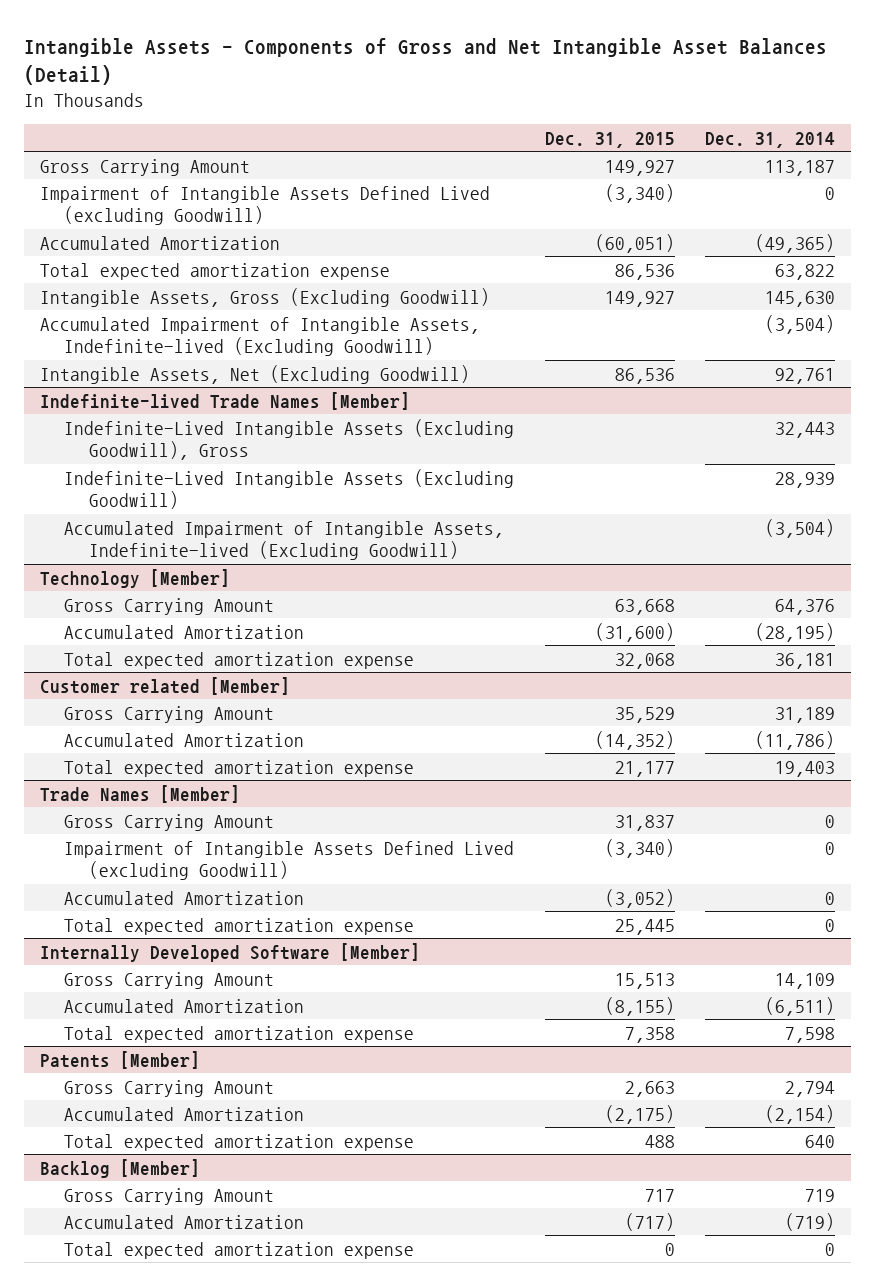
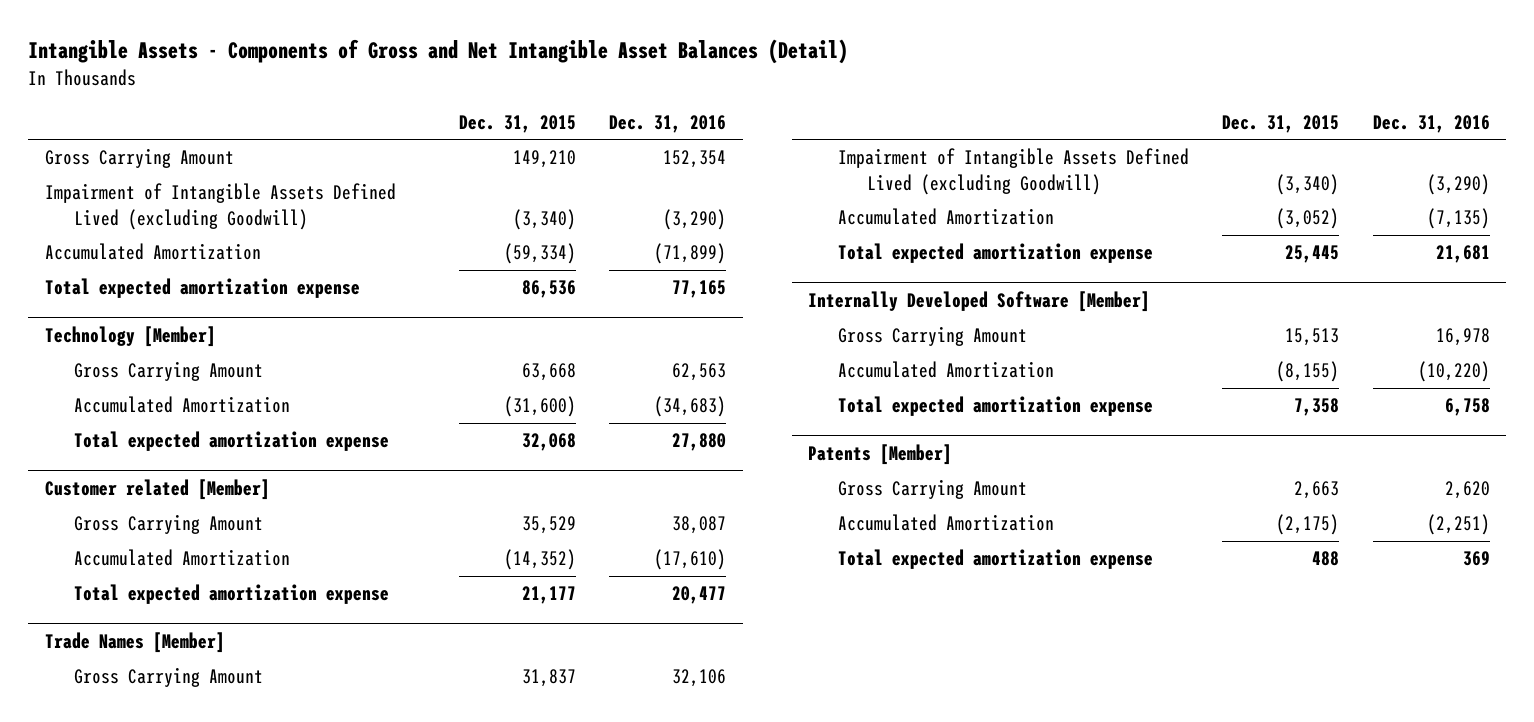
[705,131,836,148] Dec. 31, 2014 -> none
none -> [608,114,726,133] Dec. 31, 2016
[604,159,675,176] 149,927 -> [512,150,576,169] 149,210
[594,233,675,253] (60,051) -> [503,243,576,265] (59,334)
[39,287,490,307] Intangible Assets, Gross (Excluding Goodwill) -> none
[39,316,480,357] Accumulated Impairment of Intangible Assets, Indefinite-lived (Excluding Goodwill) -> none
[39,364,470,384] Intangible Assets, Net (Excluding Goodwill) -> none
[39,391,410,410] Indefinite-lived Trade Names [Member] -> none
[64,418,515,461] Indefinite-Lived Intangible Assets (Excluding Goodwill), Gross -> none
[64,468,515,510] Indefinite-Lived Intangible Assets (Excluding Goodwill) -> none
[64,520,505,561] Accumulated Impairment of Intangible Assets, Indefinite-lived (Excluding Goodwill) -> none
[39,1158,200,1178] Backlog [Member] -> none
[64,1187,275,1205] Gross Carrying Amount -> none
[64,1214,305,1229] Accumulated Amortization -> none
[64,1241,415,1259] Total expected amortization expense -> none

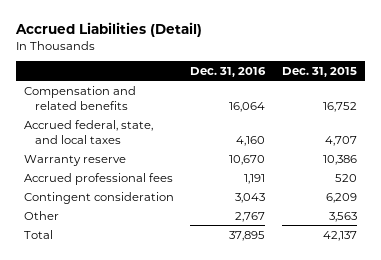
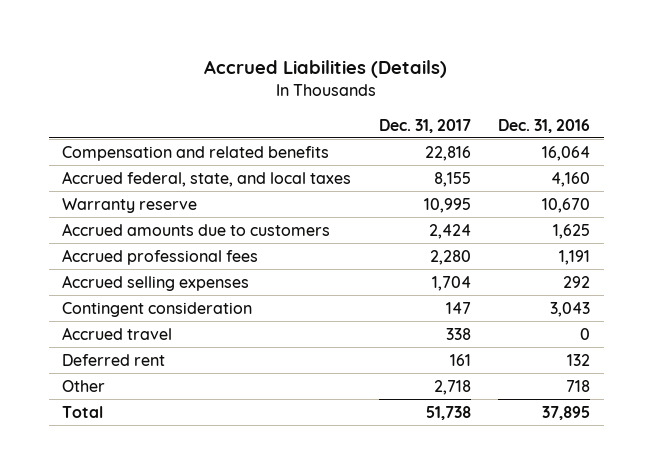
[14,21,202,37] Accrued Liabilities (Detail) -> [204,59,448,78] Accrued Liabilities (Details)
[281,66,357,77] Dec. 31, 2015 -> none
none -> [378,118,471,133] Dec. 31, 2017
none -> [62,222,331,236] Accrued amounts due to customers
none -> [62,274,250,291] Accrued selling expenses
none -> [62,326,173,340] Accrued travel
none -> [62,353,166,366] Deferred rent
[235,211,266,222] 2,767 -> [566,379,591,392] 718

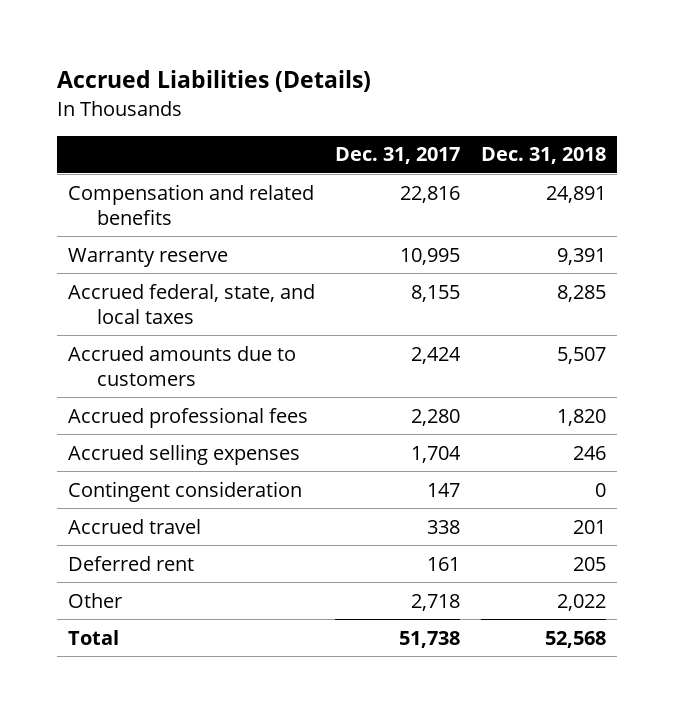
[498,118,591,133] Dec. 31, 2016 -> none
none -> [481,147,607,165] Dec. 31, 2018
[62,170,352,187] Accrued federal, state, and local taxes -> [67,283,315,324] Accrued federal, state, and local taxes

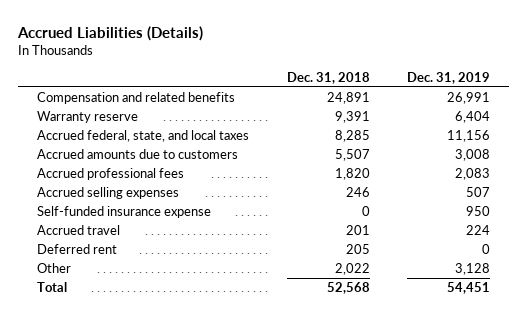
[335,147,461,165] Dec. 31, 2017 -> none
none -> [407,71,491,84] Dec. 31, 2019
[67,480,302,502] Contingent consideration -> none
none -> [37,206,212,219] Self-funded insurance expense

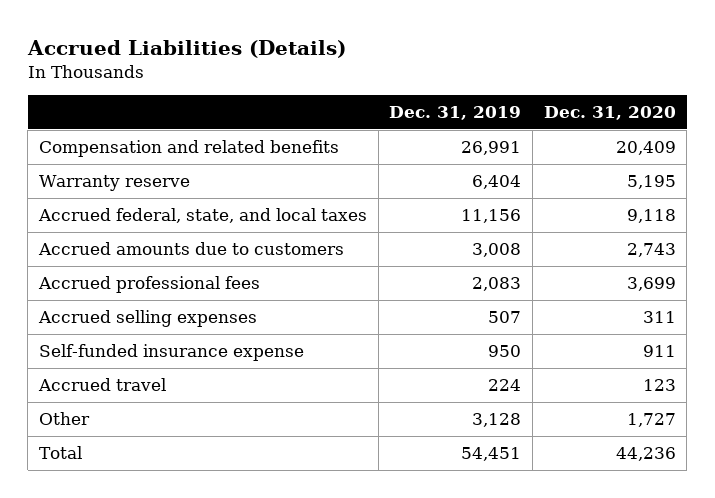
[286,71,370,84] Dec. 31, 2018 -> none
none -> [543,106,676,121] Dec. 31, 2020
[37,244,118,255] Deferred rent -> none

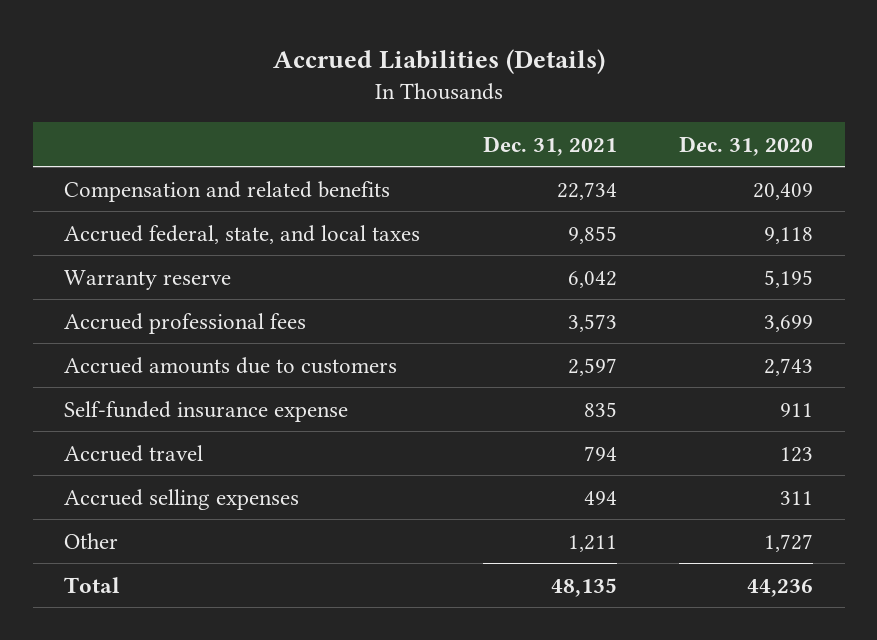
[389,106,522,121] Dec. 31, 2019 -> none
none -> [482,135,617,156] Dec. 31, 2021
[38,175,190,192] Warranty reserve -> [63,269,231,290] Warranty reserve
[37,242,344,256] Accrued amounts due to customers -> [63,356,397,374] Accrued amounts due to customers
[37,310,257,328] Accrued selling expenses -> [63,488,299,510] Accrued selling expenses

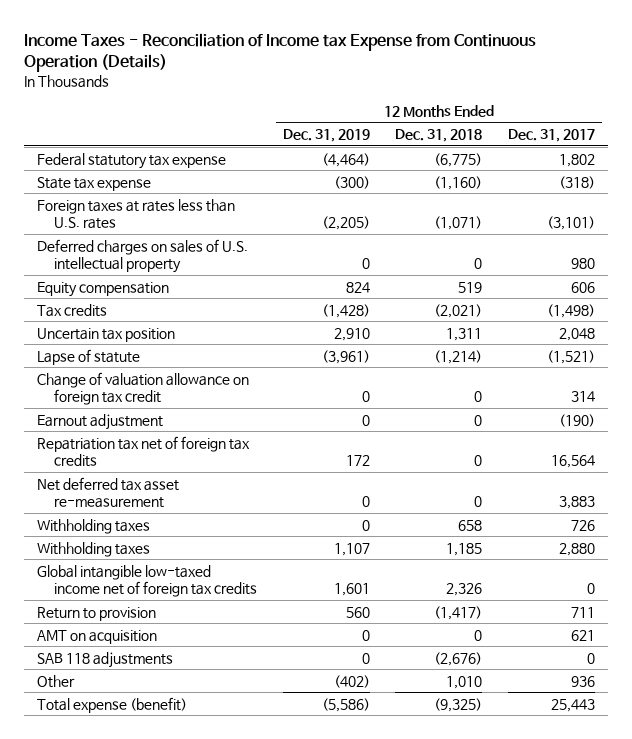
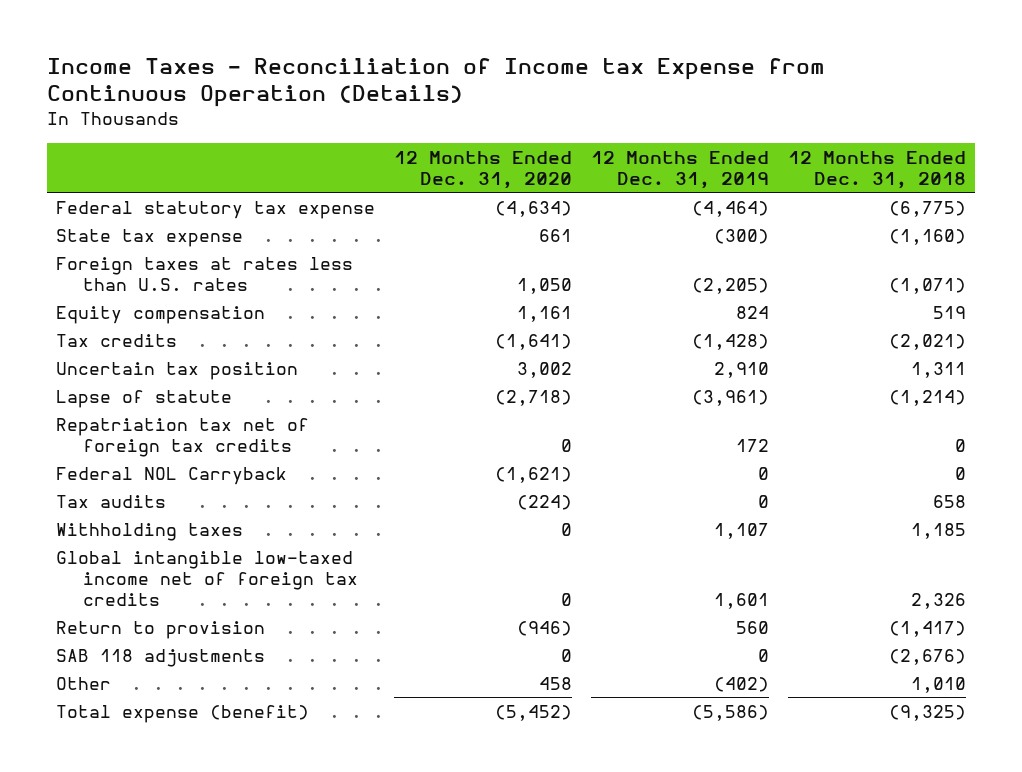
[508,128,596,142] Dec. 31, 2017 -> none
none -> [393,150,572,189] 12 Months Ended Dec. 31, 2020
[37,238,249,274] Deferred charges on sales of U.S. intellectual property -> none
[37,371,250,406] Change of valuation allowance on foreign tax credit -> none
[37,413,164,430] Earnout adjustment -> none
[37,476,180,509] Net deferred tax asset re-measurement -> none
none -> [56,466,288,485] Federal NOL Carryback
[37,518,151,534] Withholding taxes -> [56,494,167,508] Tax audits
[37,629,158,644] AMT on acquisition -> none

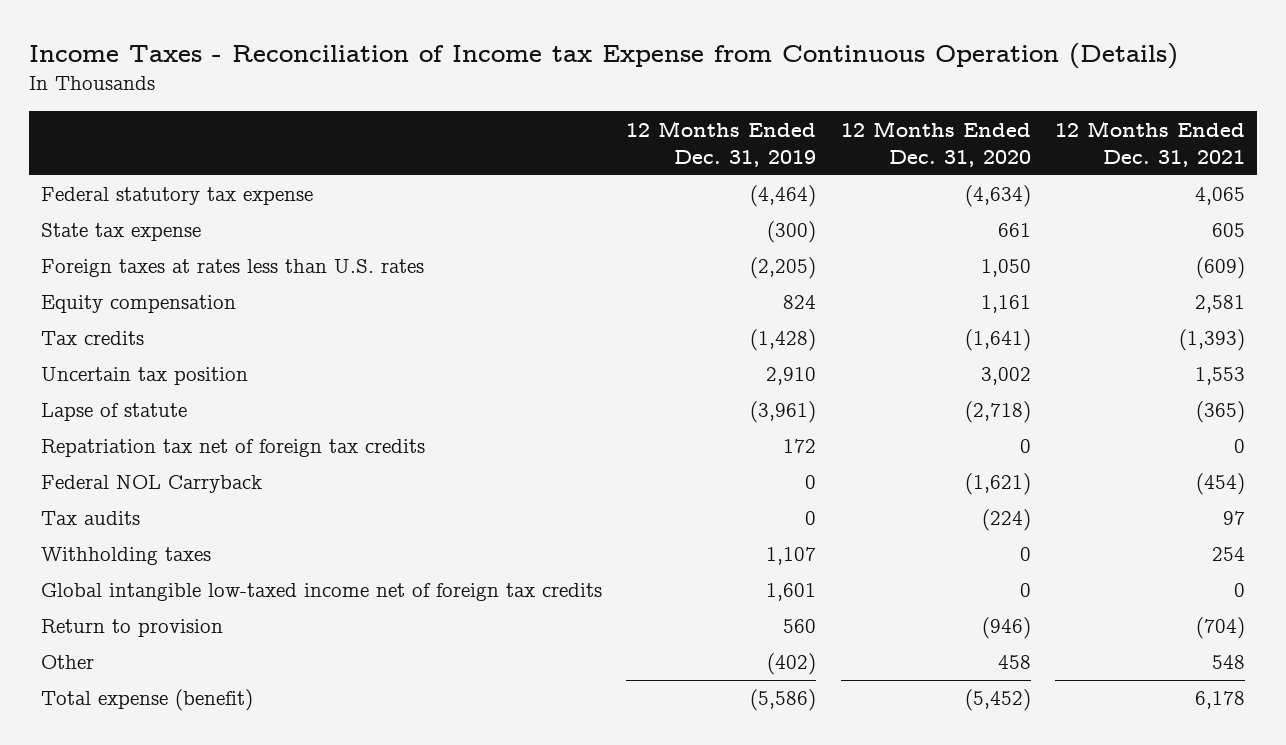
[787,150,966,189] 12 Months Ended Dec. 31, 2018 -> none
none -> [1055,120,1246,168] 12 Months Ended Dec. 31, 2021
[56,648,266,667] SAB 118 adjustments -> none

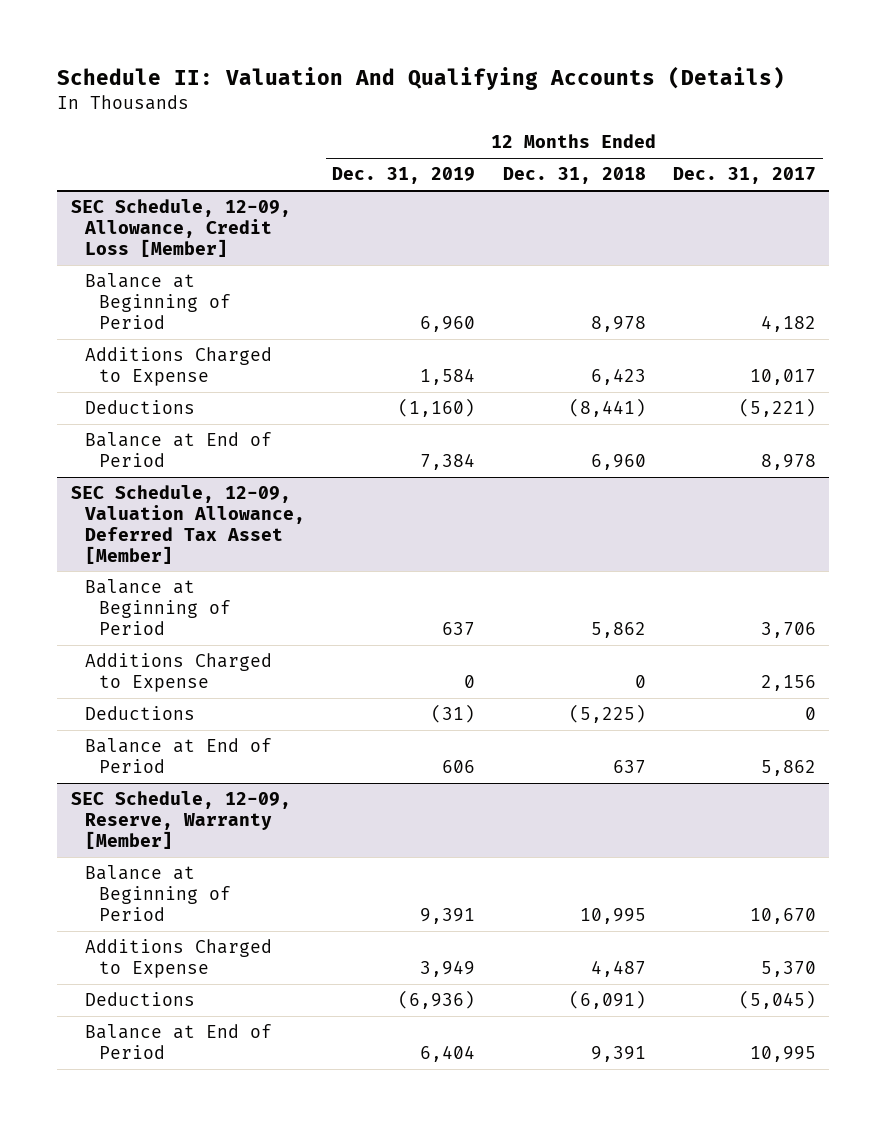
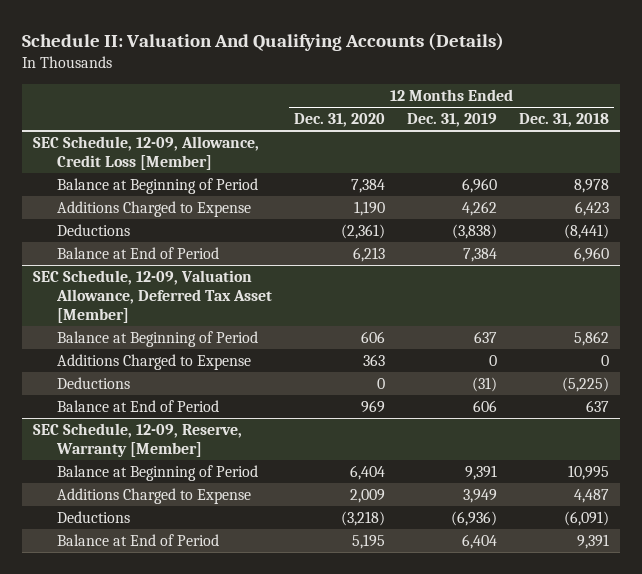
[672,167,816,185] Dec. 31, 2017 -> none
none -> [294,112,386,127] Dec. 31, 2020
[420,367,476,385] 1,584 -> [462,200,498,216] 4,262
[398,398,476,418] (1,160) -> [452,223,498,239] (3,838)

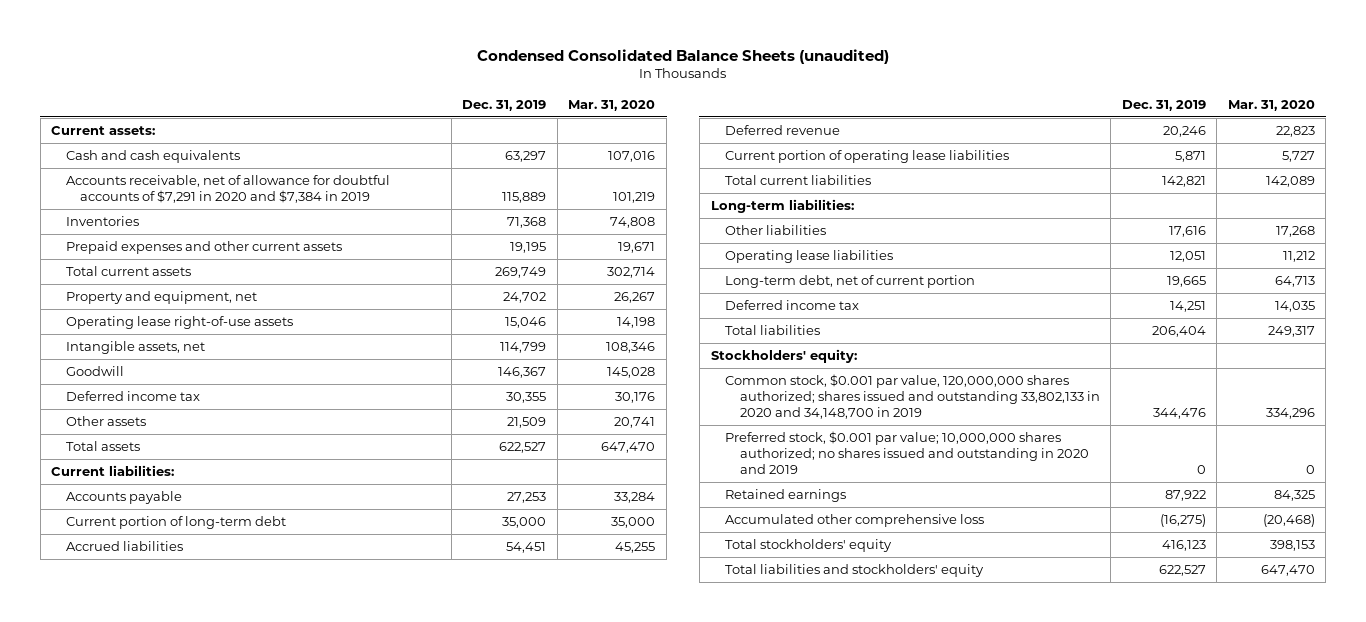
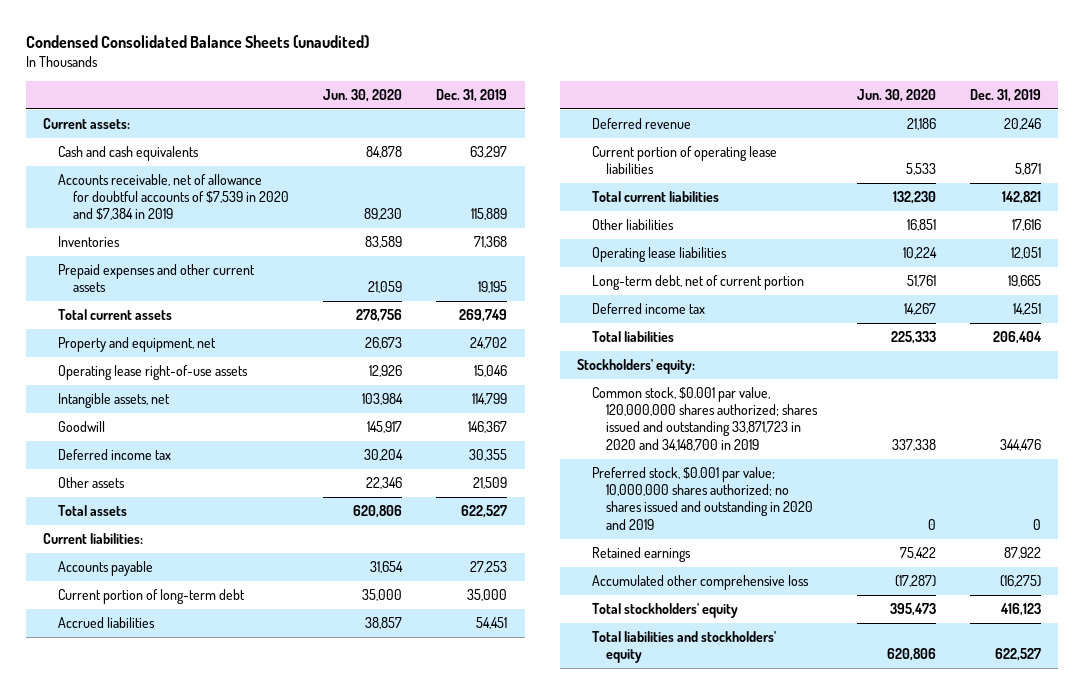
[568,99,656,111] Mar. 31, 2020 -> none
none -> [323,88,403,102] Jun. 30, 2020
[65,175,390,204] Accounts receivable, net of allowance for doubtful accounts of $7,291 in 2020 and $7,384 in 2019 -> [58,174,289,221] Accounts receivable, net of allowance for doubtful accounts of $7,539 in 2020 and $7,384 in 2019
[710,199,854,214] Long-term liabilities: -> none
[725,374,1100,420] Common stock, $0.001 par value, 120,000,000 shares authorized; shares issued and outstanding 33,802,133 in 2020 and 34,148,700 in 2019 -> [591,387,819,451] Common stock, $0.001 par value, 120,000,000 shares authorized; shares issued and outstanding 33,871,723 in 2020 and 34,148,700 in 2019

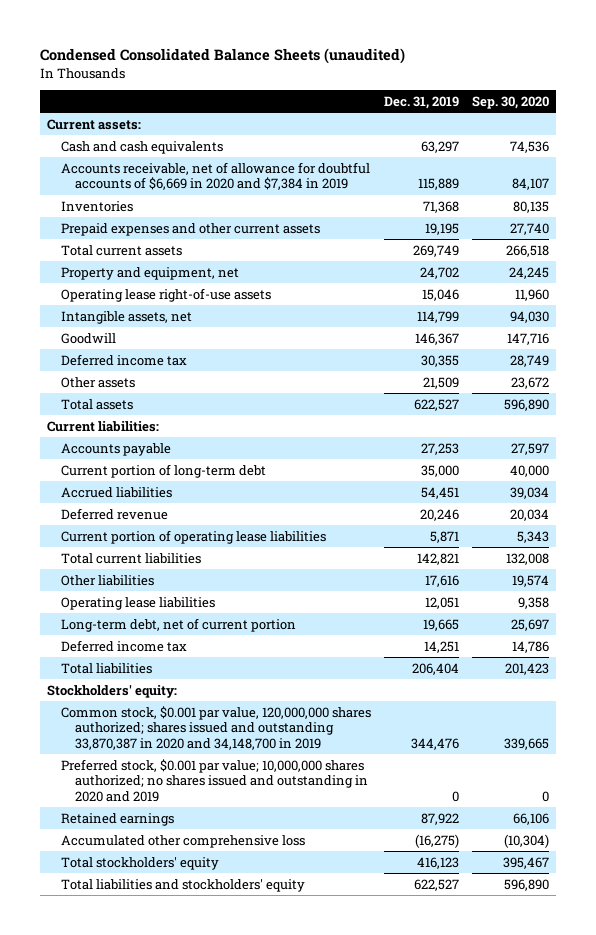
[323,88,403,102] Jun. 30, 2020 -> none
none -> [472,96,550,110] Sep. 30, 2020
[58,174,289,221] Accounts receivable, net of allowance for doubtful accounts of $7,539 in 2020 and $7,384 in 2019 -> [61,161,371,191] Accounts receivable, net of allowance for doubtful accounts of $6,669 in 2020 and $7,384 in 2019
[591,387,819,451] Common stock, $0.001 par value, 120,000,000 shares authorized; shares issued and outstanding 33,871,723 in 2020 and 34,148,700 in 2019 -> [61,705,372,750] Common stock, $0.001 par value, 120,000,000 shares authorized; shares issued and outstanding 33,870,387 in 2020 and 34,148,700 in 2019

